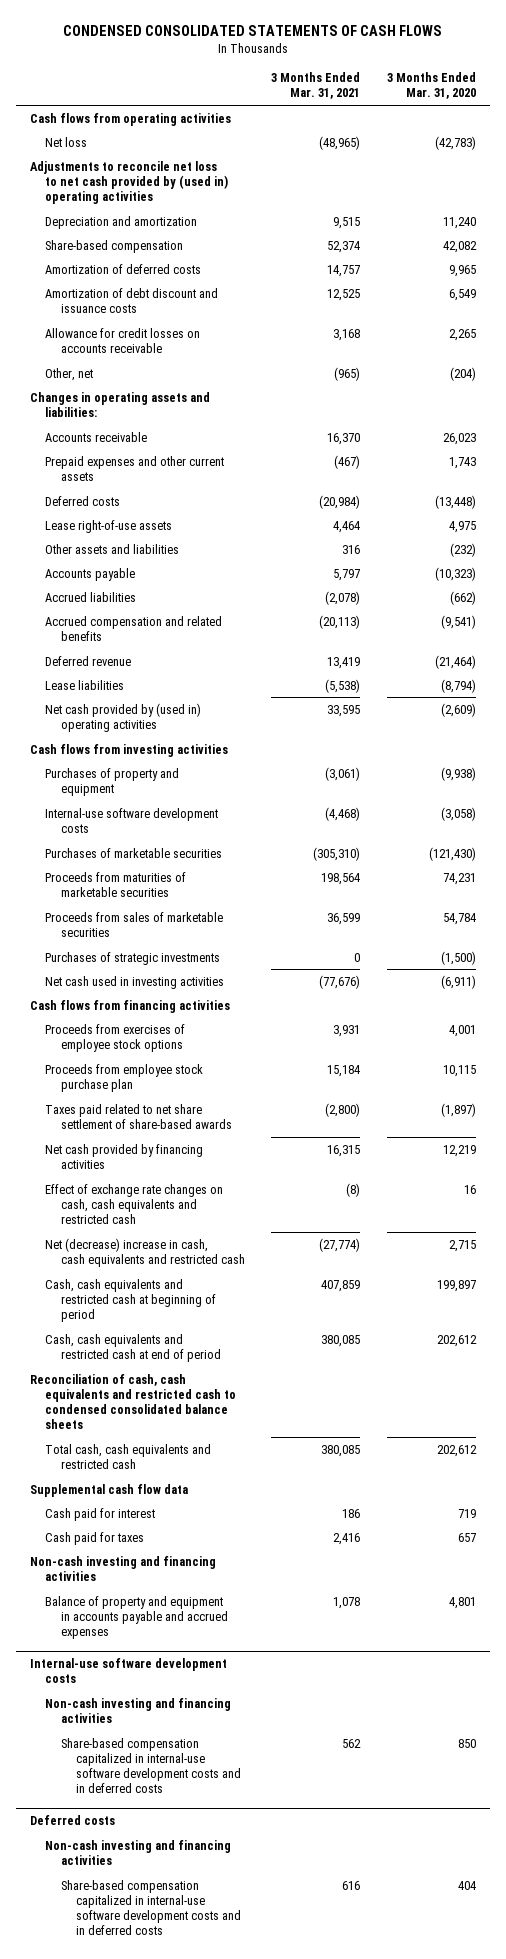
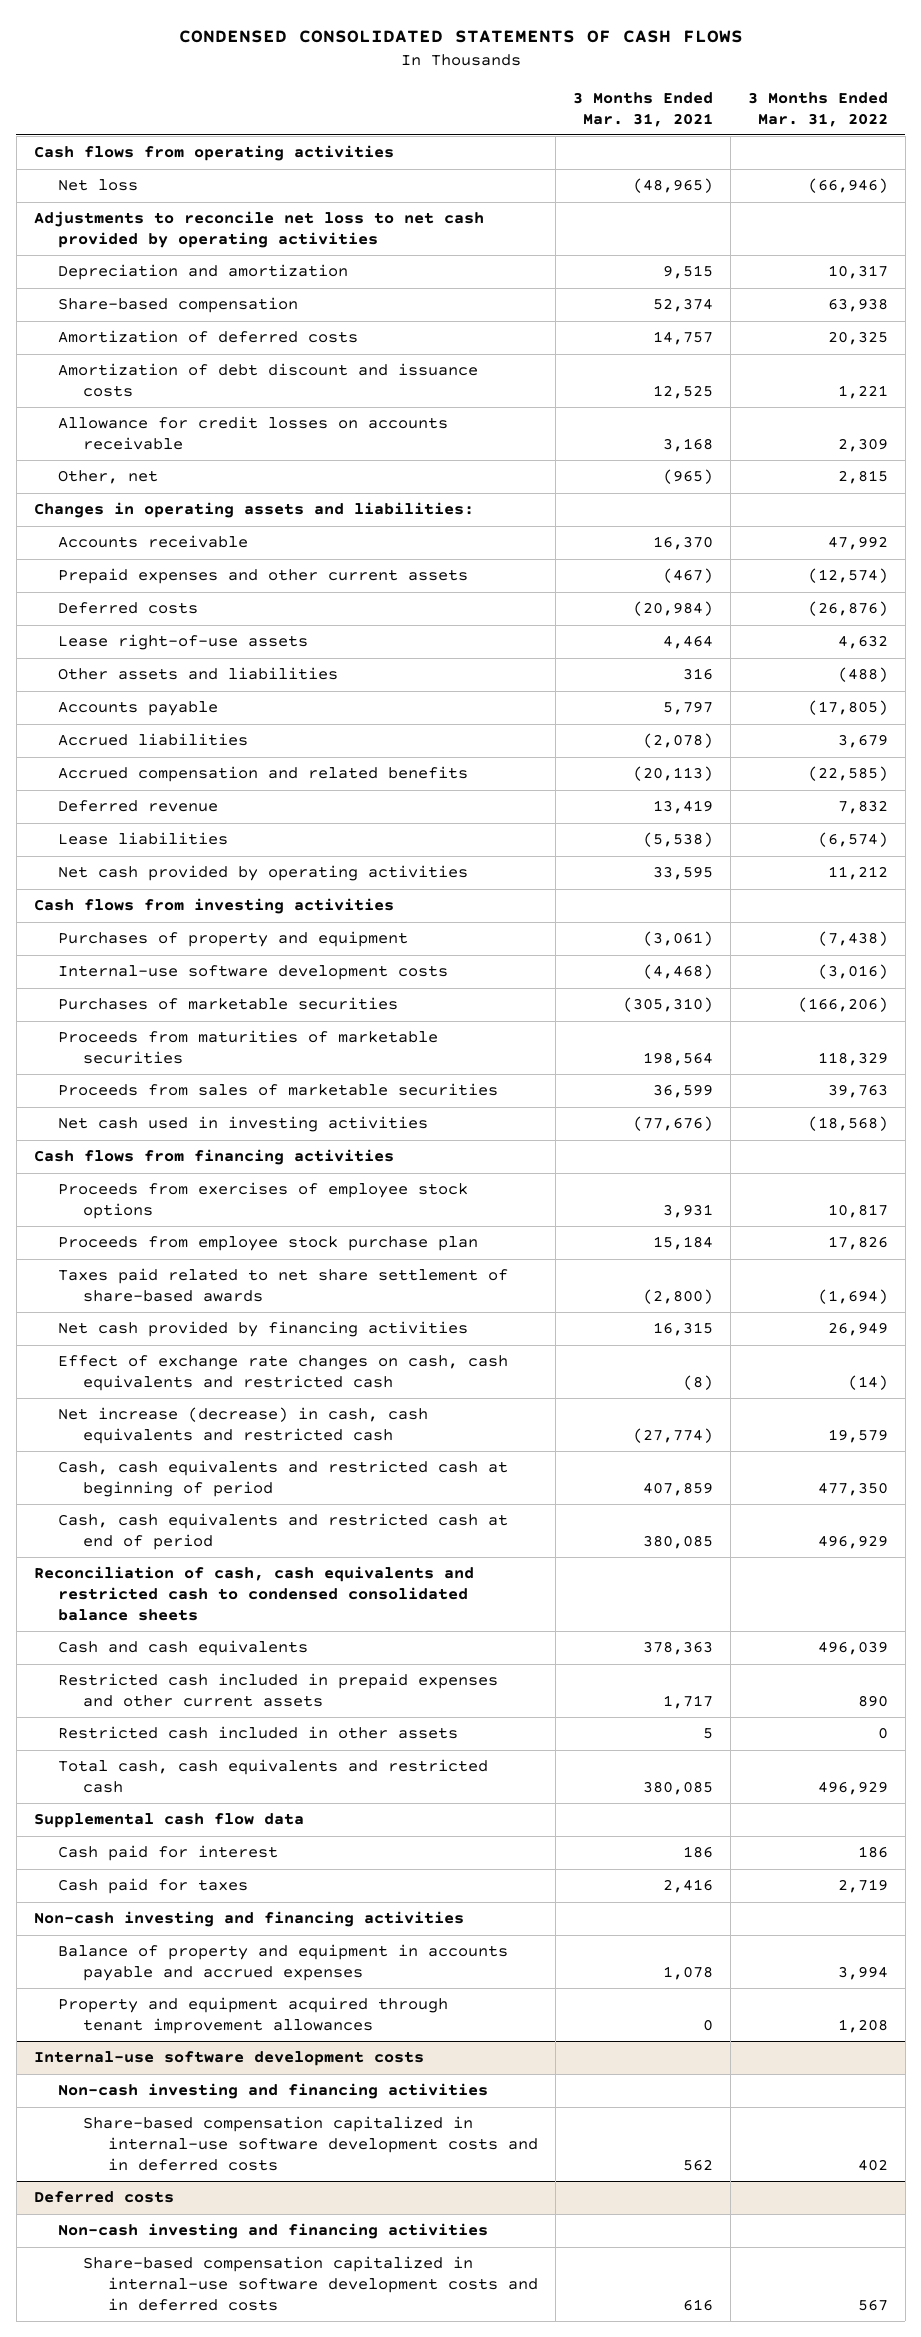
[387,72,477,100] 3 Months Ended Mar. 31, 2020 -> none
none -> [747,91,888,127] 3 Months Ended Mar. 31, 2022
[29,160,229,205] Adjustments to reconcile net loss to net cash provided by (used in) operating activities -> [33,211,484,249] Adjustments to reconcile net loss to net cash provided by operating activities
[45,702,202,732] Net cash provided by (used in) operating activities -> [58,865,469,882] Net cash provided by operating activities
[45,951,221,965] Purchases of strategic investments -> none
[45,1237,245,1267] Net (decrease) increase in cash, cash equivalents and restricted cash -> [58,1407,429,1445] Net increase (decrease) in cash, cash equivalents and restricted cash
none -> [58,1640,309,1657] Cash and cash equivalents
none -> [58,1673,499,1708] Restricted cash included in prepaid expenses and other current assets
none -> [58,1726,459,1740] Restricted cash included in other assets
none -> [58,1997,449,2035] Property and equipment acquired through tenant improvement allowances

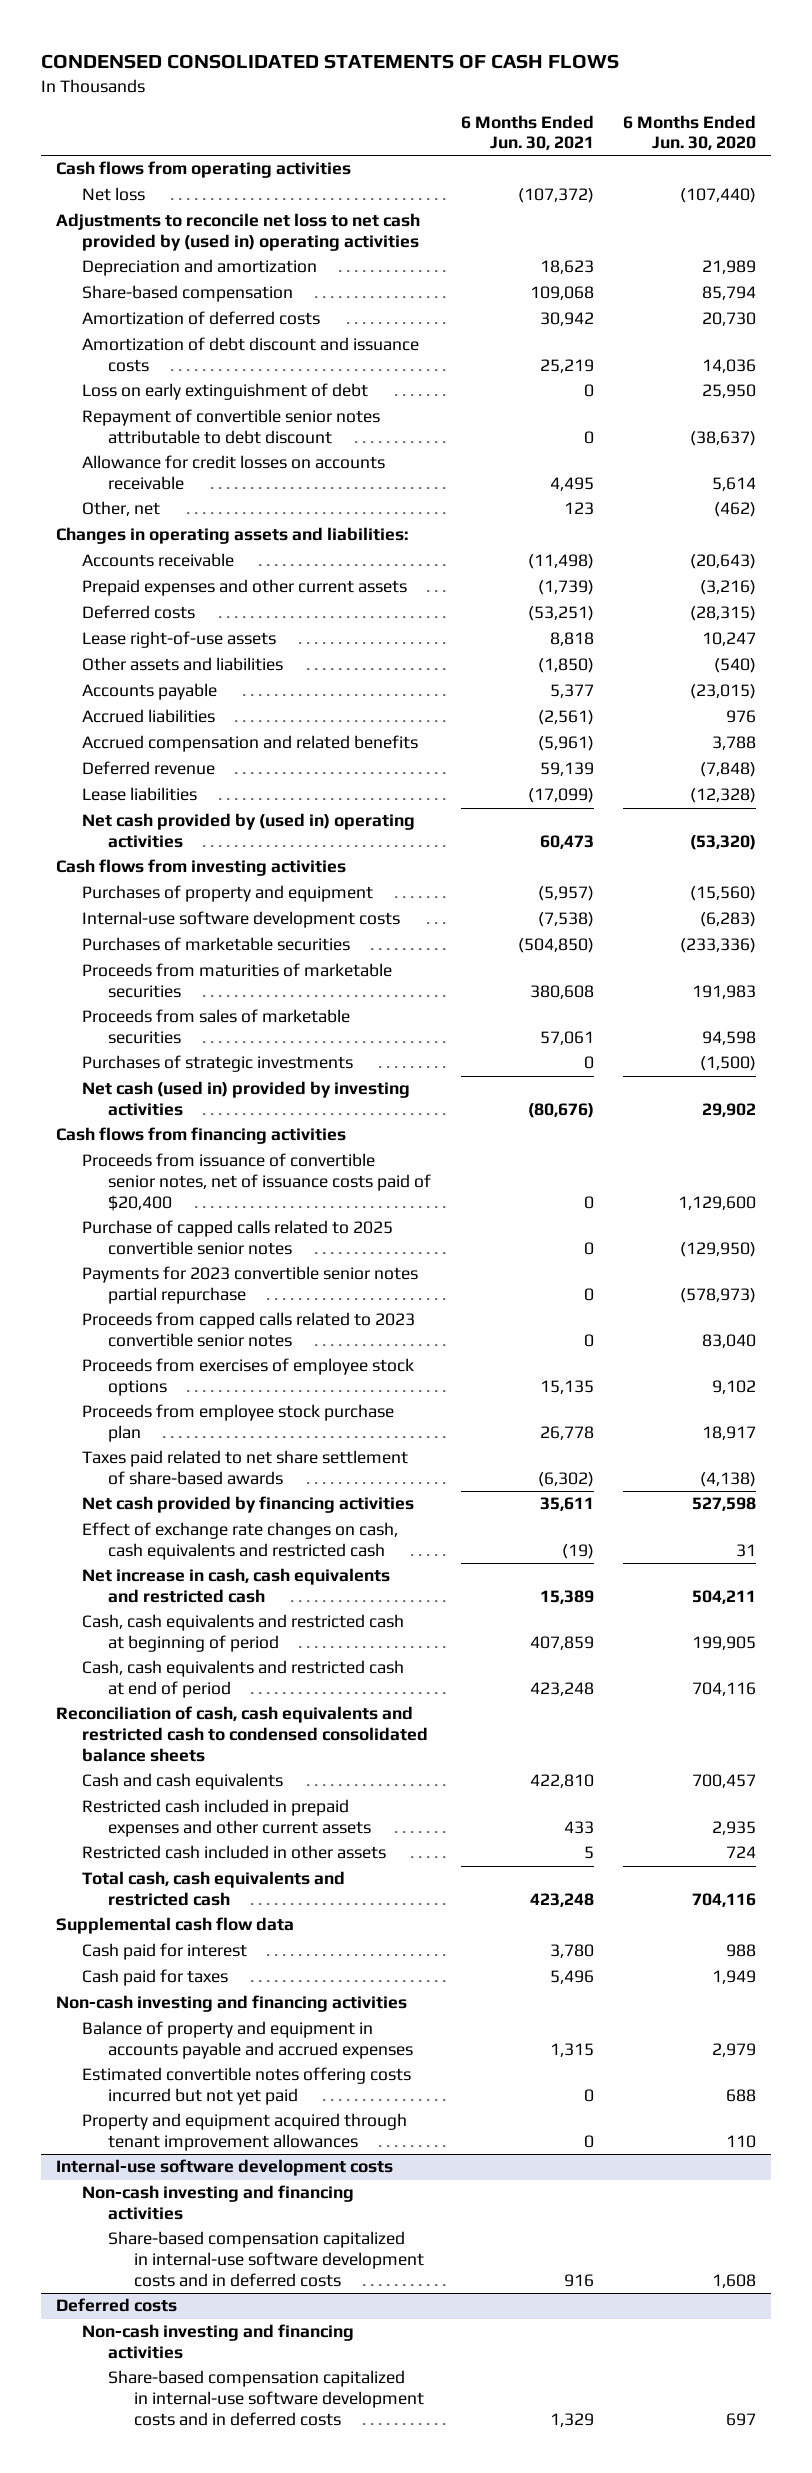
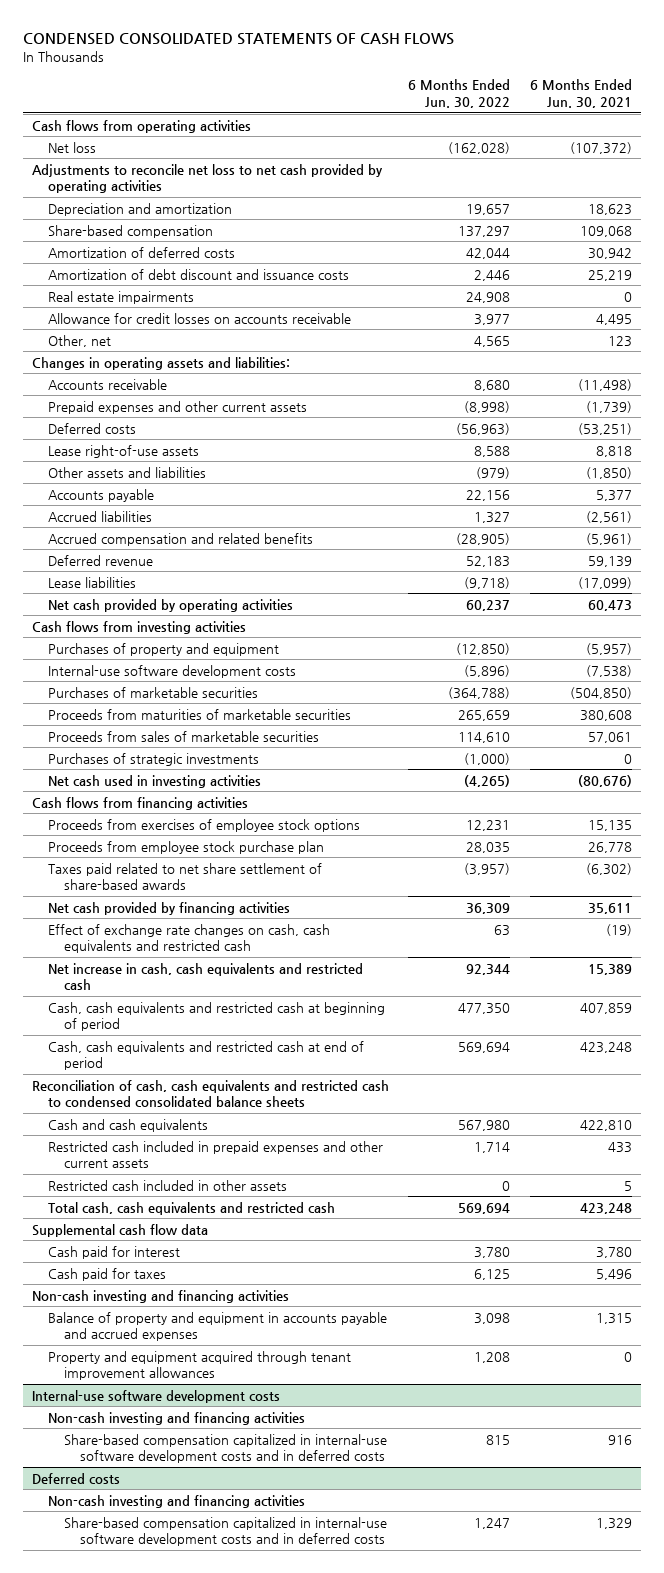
[623,114,757,151] 6 Months Ended Jun. 30, 2020 -> none
none -> [408,79,511,109] 6 Months Ended Jun. 30, 2022
[55,213,420,252] Adjustments to reconcile net loss to net cash provided by (used in) operating activities -> [32,163,384,194] Adjustments to reconcile net loss to net cash provided by operating activities
[81,383,368,401] Loss on early extinguishment of debt -> none
[81,409,380,445] Repayment of convertible senior notes attributable to debt discount -> none
none -> [48,290,195,304] Real estate impairments
[81,813,415,849] Net cash provided by (used in) operating activities -> [48,598,294,612] Net cash provided by operating activities
[81,1081,410,1117] Net cash (used in) provided by investing activities -> [48,774,262,788] Net cash used in investing activities
[81,1153,432,1211] Proceeds from issuance of convertible senior notes, net of issuance costs paid of $20,400 -> none
[81,1220,393,1256] Purchase of capped calls related to 2025 convertible senior notes -> none
[81,1266,418,1305] Payments for 2023 convertible senior notes partial repurchase -> none
[81,1312,415,1348] Proceeds from capped calls related to 2023 convertible senior notes -> none
[81,2067,411,2106] Estimated convertible notes offering costs incurred but not yet paid -> none

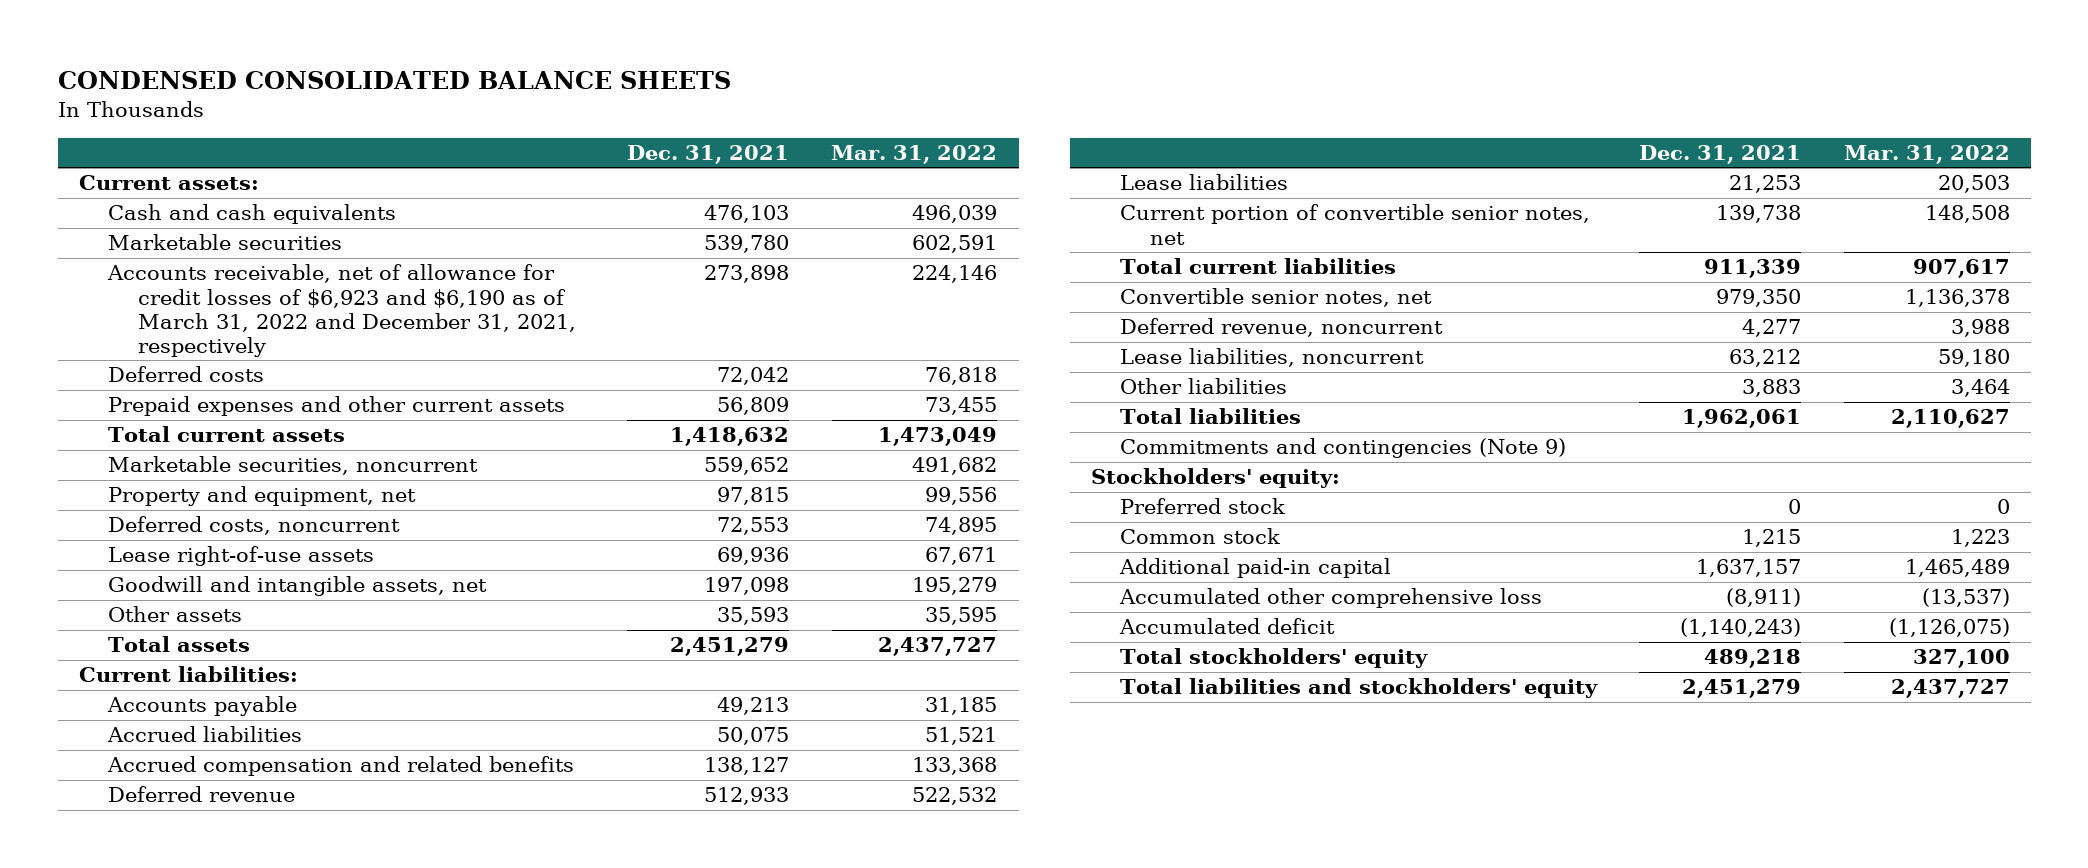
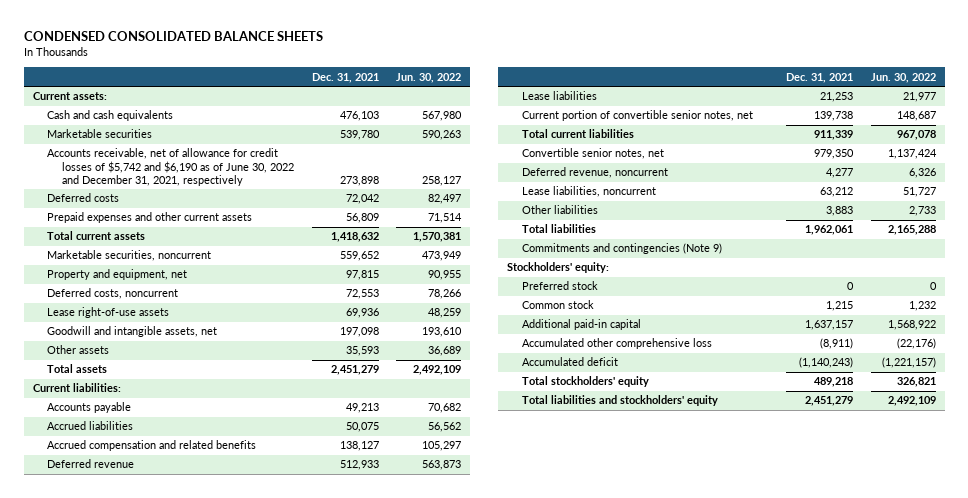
[831,144,998,164] Mar. 31, 2022 -> none
none -> [396,72,462,83] Jun. 30, 2022
[107,264,576,357] Accounts receivable, net of allowance for credit losses of $6,923 and $6,190 as of March 31, 2022 and December 31, 2021, respectively -> [47,148,294,186] Accounts receivable, net of allowance for credit losses of $5,742 and $6,190 as of June 30, 2022 and December 31, 2021, respectively

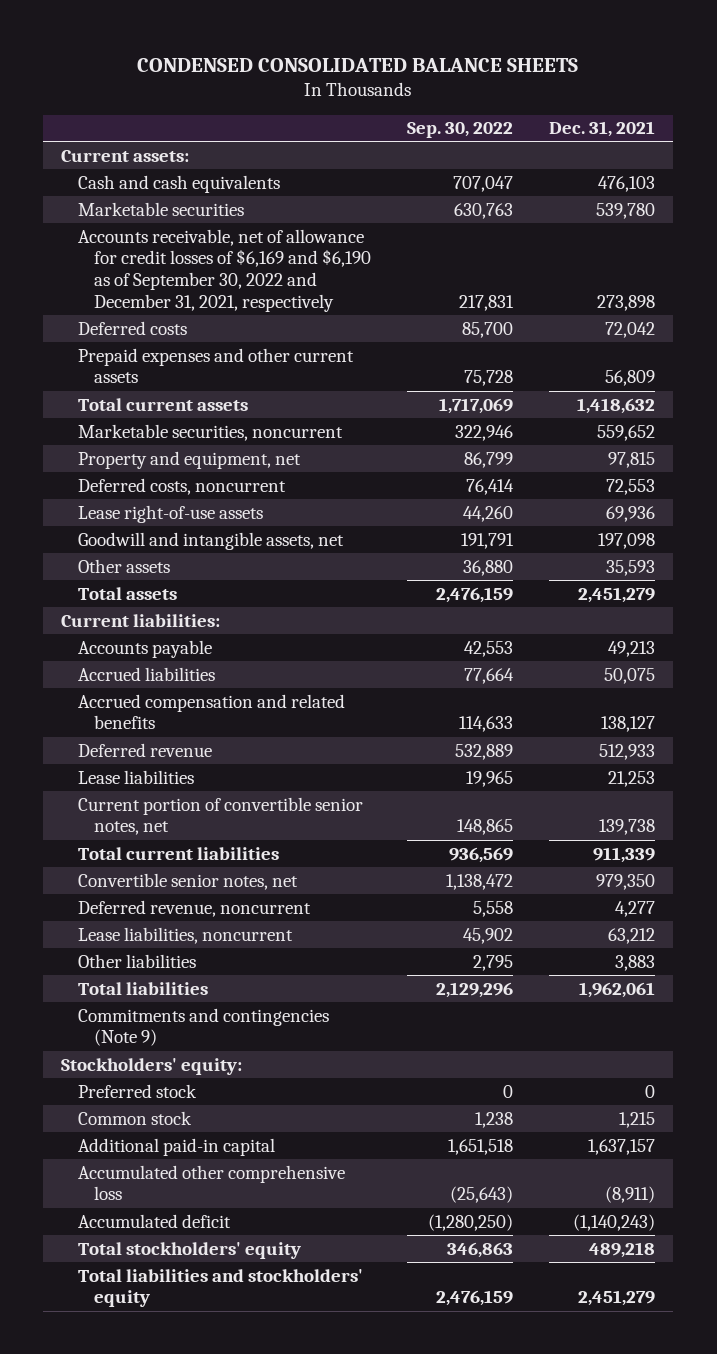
[396,72,462,83] Jun. 30, 2022 -> none
none -> [407,122,514,139] Sep. 30, 2022
[47,148,294,186] Accounts receivable, net of allowance for credit losses of $5,742 and $6,190 as of June 30, 2022 and December 31, 2021, respectively -> [77,228,372,313] Accounts receivable, net of allowance for credit losses of $6,169 and $6,190 as of September 30, 2022 and December 31, 2021, respectively

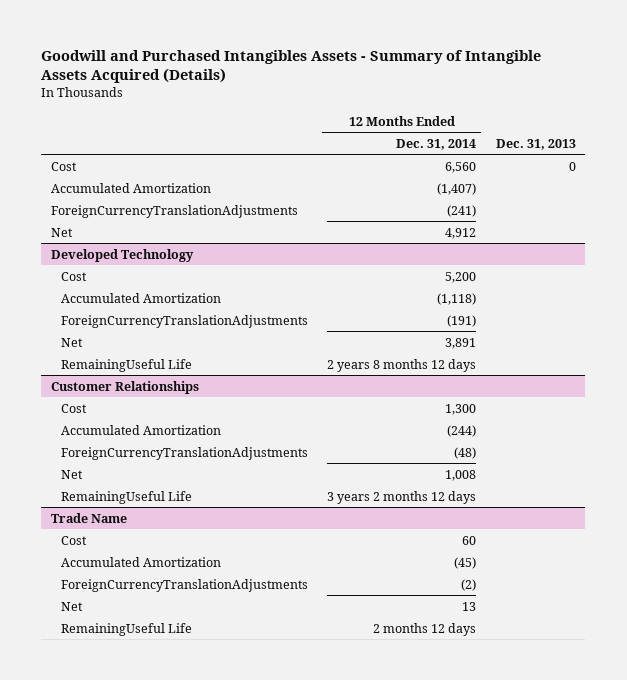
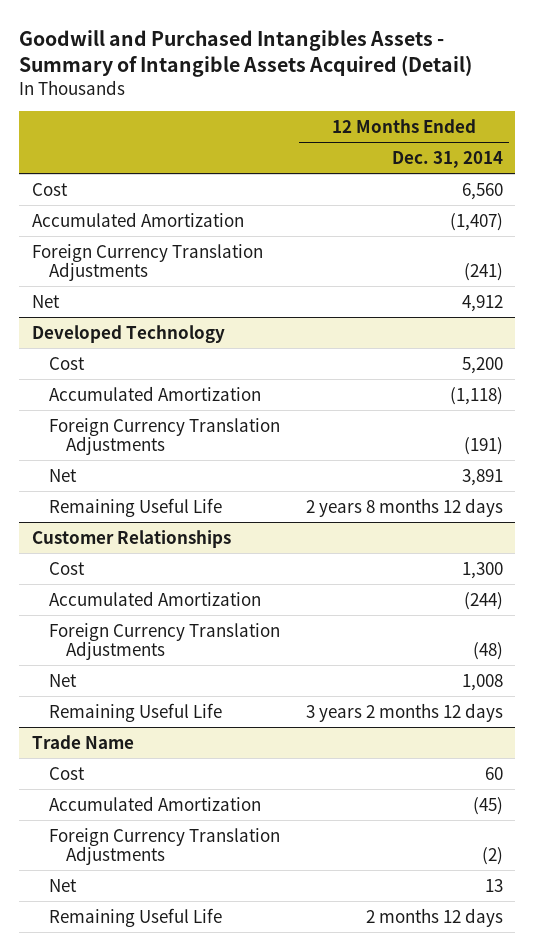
[41,49,542,84] Goodwill and Purchased Intangibles Assets - Summary of Intangible Assets Acquired (Details) -> [19,29,473,77] Goodwill and Purchased Intangibles Assets - Summary of Intangible Assets Acquired (Detail)
[495,138,576,150] Dec. 31, 2013 -> none
[51,204,299,218] ForeignCurrencyTranslationAdjustments -> [32,243,264,282] Foreign Currency Translation Adjustments
[60,314,308,328] ForeignCurrencyTranslationAdjustments -> [48,417,280,456] Foreign Currency Translation Adjustments
[60,358,192,372] RemainingUseful Life -> [48,497,222,517] Remaining Useful Life
[60,446,308,460] ForeignCurrencyTranslationAdjustments -> [48,622,280,661] Foreign Currency Translation Adjustments
[60,490,192,504] RemainingUseful Life -> [48,702,222,722] Remaining Useful Life
[60,578,308,592] ForeignCurrencyTranslationAdjustments -> [48,827,280,866] Foreign Currency Translation Adjustments
[60,622,192,636] RemainingUseful Life -> [48,907,222,927] Remaining Useful Life

